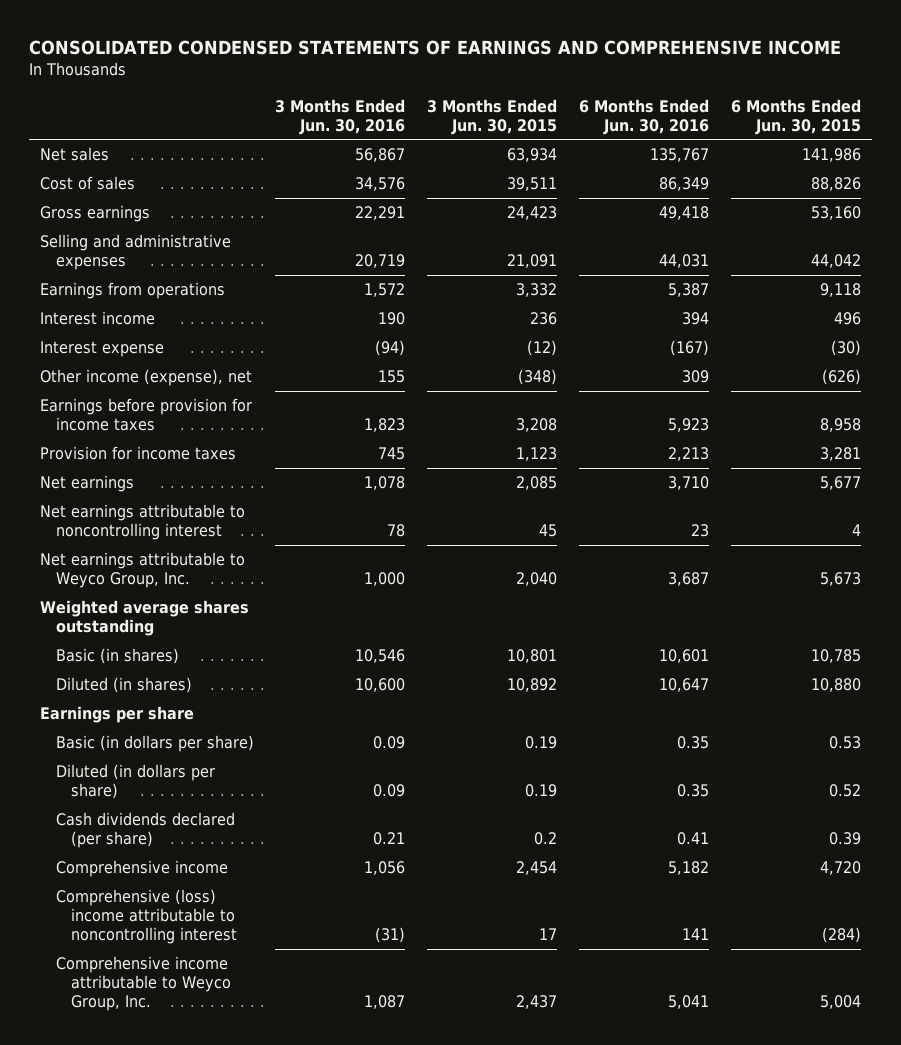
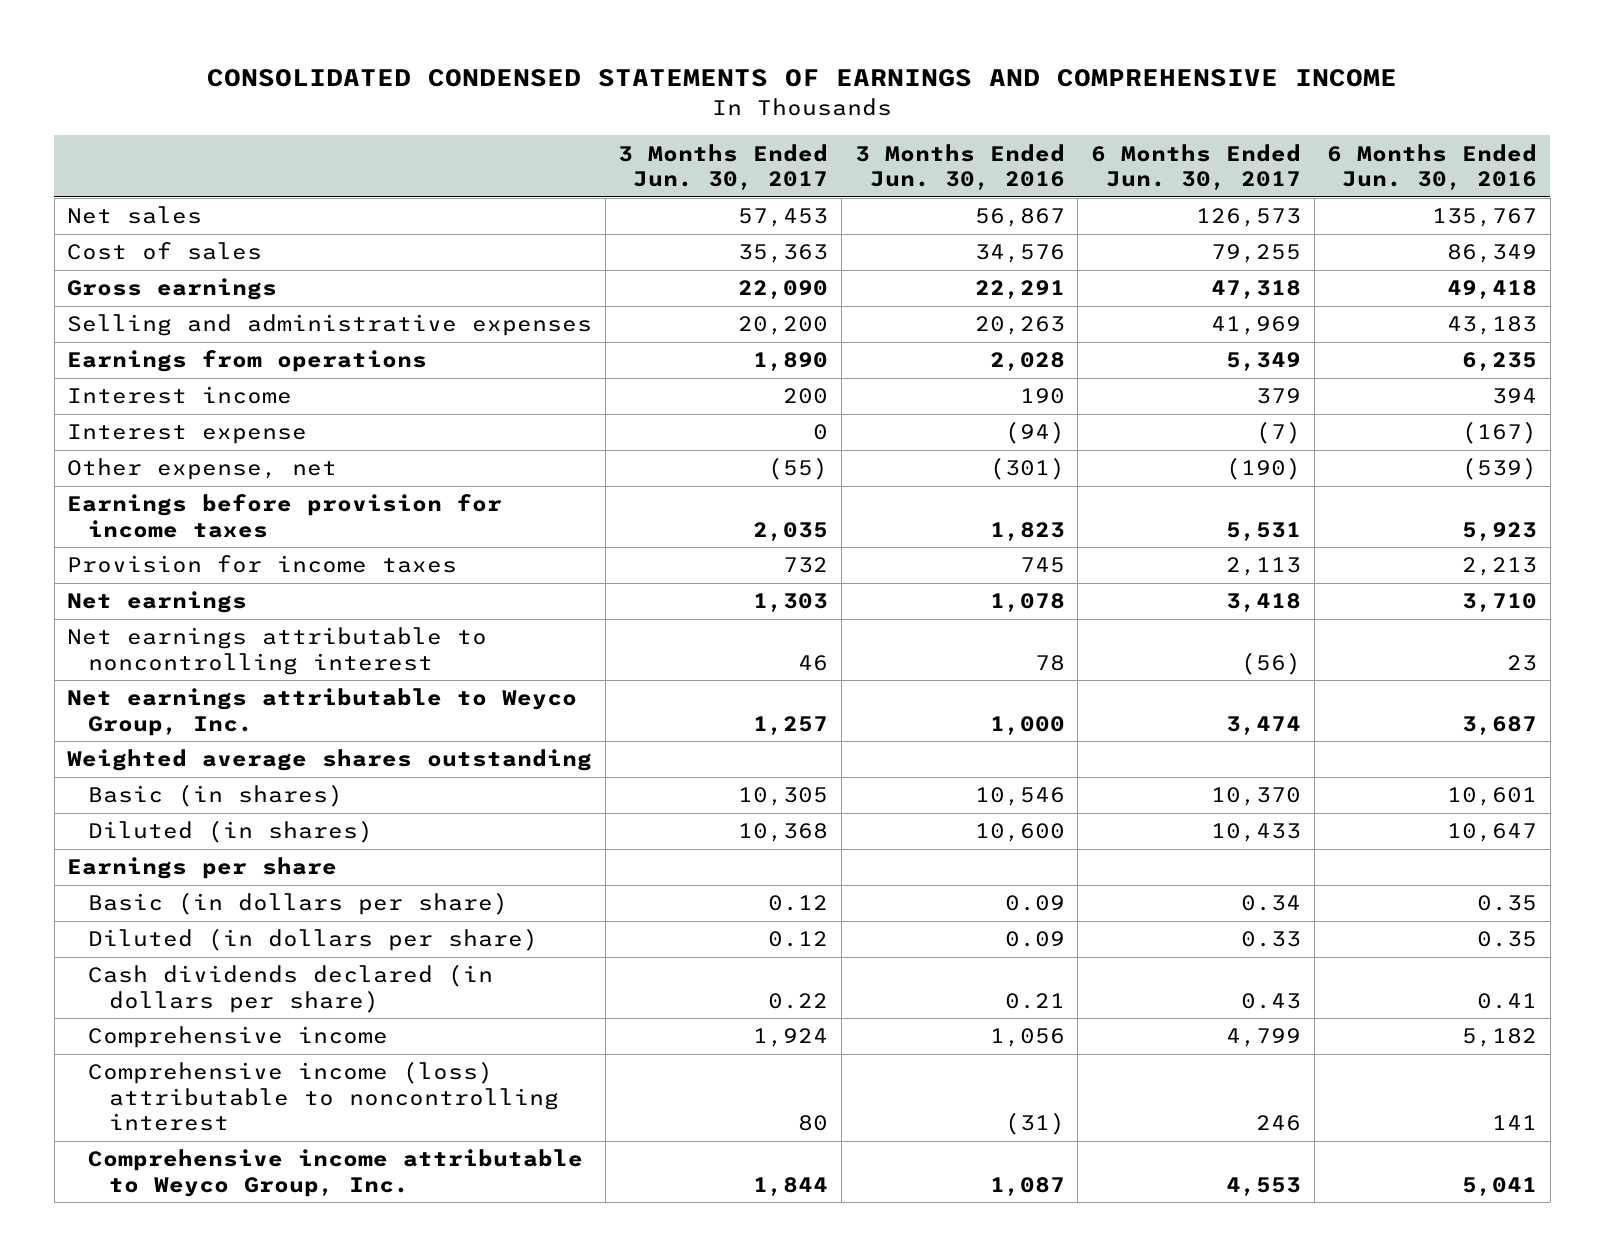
[427,98,558,135] 3 Months Ended Jun. 30, 2015 -> none
[730,98,861,135] 6 Months Ended Jun. 30, 2015 -> none
none -> [618,143,829,190] 3 Months Ended Jun. 30, 2017
none -> [1090,143,1301,190] 6 Months Ended Jun. 30, 2017
[355,254,406,269] 20,719 -> [974,316,1065,336] 20,263
[658,254,709,269] 44,031 -> [1447,316,1538,336] 43,183
[364,283,406,298] 1,572 -> [989,352,1065,372] 2,028
[667,283,709,298] 5,387 -> [1462,352,1538,372] 6,235
[40,369,253,387] Other income (expense), net -> [67,458,338,481] Other expense, net
[378,370,406,384] 155 -> [989,457,1065,481] (301)
[681,370,709,384] 309 -> [1462,457,1538,481] (539)
[55,812,235,849] Cash dividends declared (per share) -> [88,964,494,1013] Cash dividends declared (in dollars per share)
[55,889,238,945] Comprehensive (loss) income attributable to noncontrolling interest -> [88,1061,560,1131] Comprehensive income (loss) attributable to noncontrolling interest

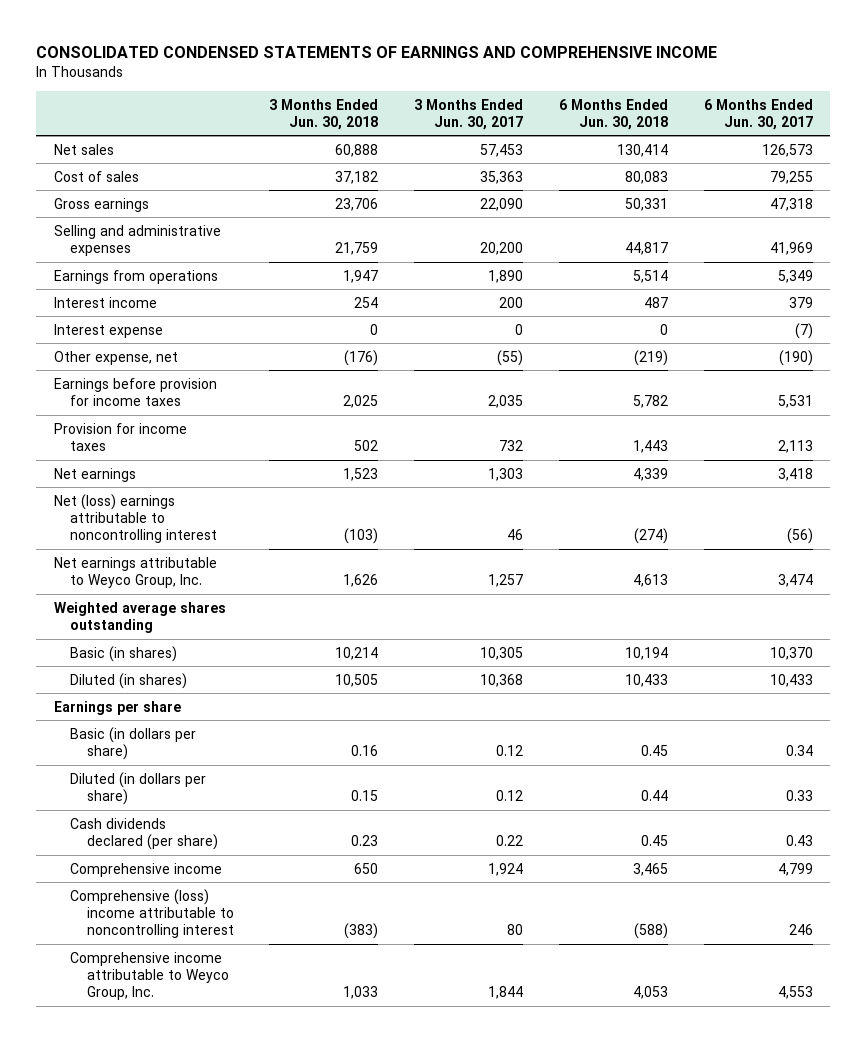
[854,143,1065,190] 3 Months Ended Jun. 30, 2016 -> none
[1327,143,1538,190] 6 Months Ended Jun. 30, 2016 -> none
none -> [269,98,379,130] 3 Months Ended Jun. 30, 2018
none -> [558,98,668,130] 6 Months Ended Jun. 30, 2018
[67,627,488,675] Net earnings attributable to noncontrolling interest -> [53,493,218,544] Net (loss) earnings attributable to noncontrolling interest
[88,964,494,1013] Cash dividends declared (in dollars per share) -> [70,817,218,850] Cash dividends declared (per share)
[88,1061,560,1131] Comprehensive income (loss) attributable to noncontrolling interest -> [70,888,234,939] Comprehensive (loss) income attributable to noncontrolling interest

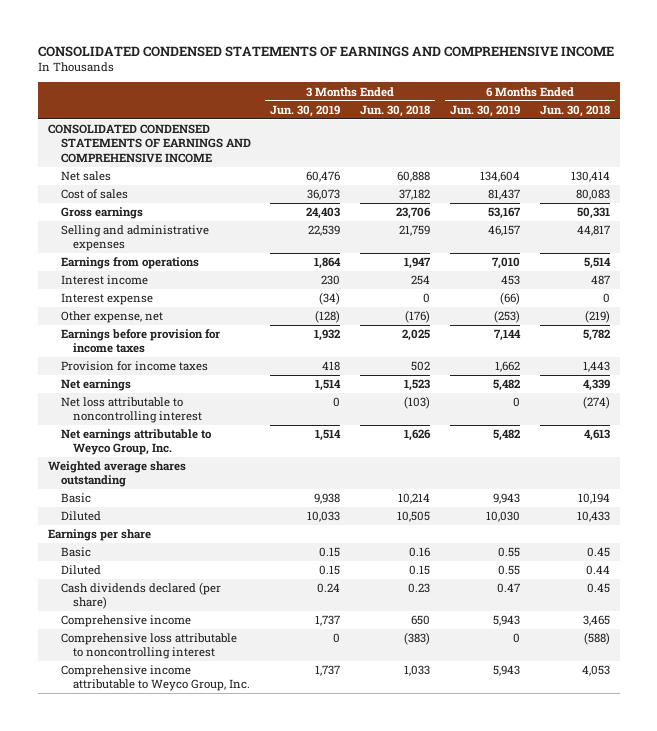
[414,98,524,130] 3 Months Ended Jun. 30, 2017 -> none
[703,98,813,130] 6 Months Ended Jun. 30, 2017 -> none
none -> [270,104,341,117] Jun. 30, 2019
none -> [449,104,520,117] Jun. 30, 2019
none -> [47,124,251,163] CONSOLIDATED CONDENSED STATEMENTS OF EARNINGS AND COMPREHENSIVE INCOME
[53,493,218,544] Net (loss) earnings attributable to noncontrolling interest -> [60,397,203,424] Net loss attributable to noncontrolling interest
[70,645,178,662] Basic (in shares) -> [60,493,91,504] Basic
[70,672,188,689] Diluted (in shares) -> [60,511,101,522] Diluted
[70,726,197,760] Basic (in dollars per share) -> [60,547,91,558] Basic
[70,771,207,805] Diluted (in dollars per share) -> [60,565,101,576] Diluted
[70,888,234,939] Comprehensive (loss) income attributable to noncontrolling interest -> [60,633,237,660] Comprehensive loss attributable to noncontrolling interest

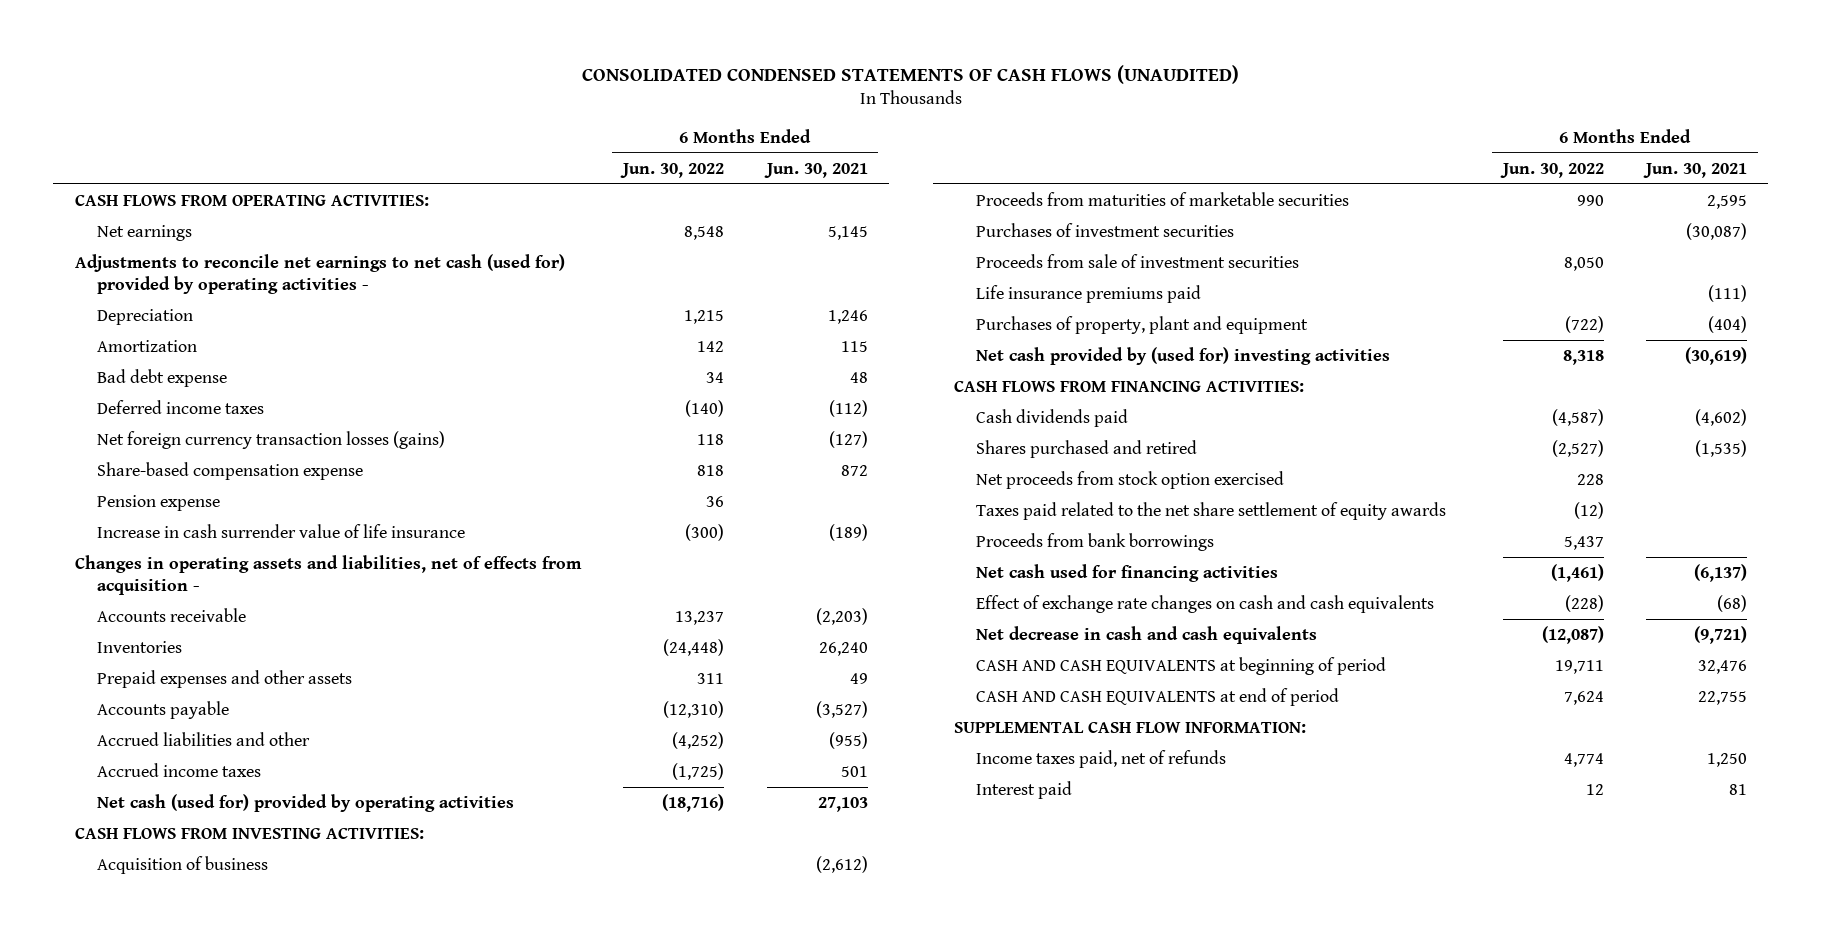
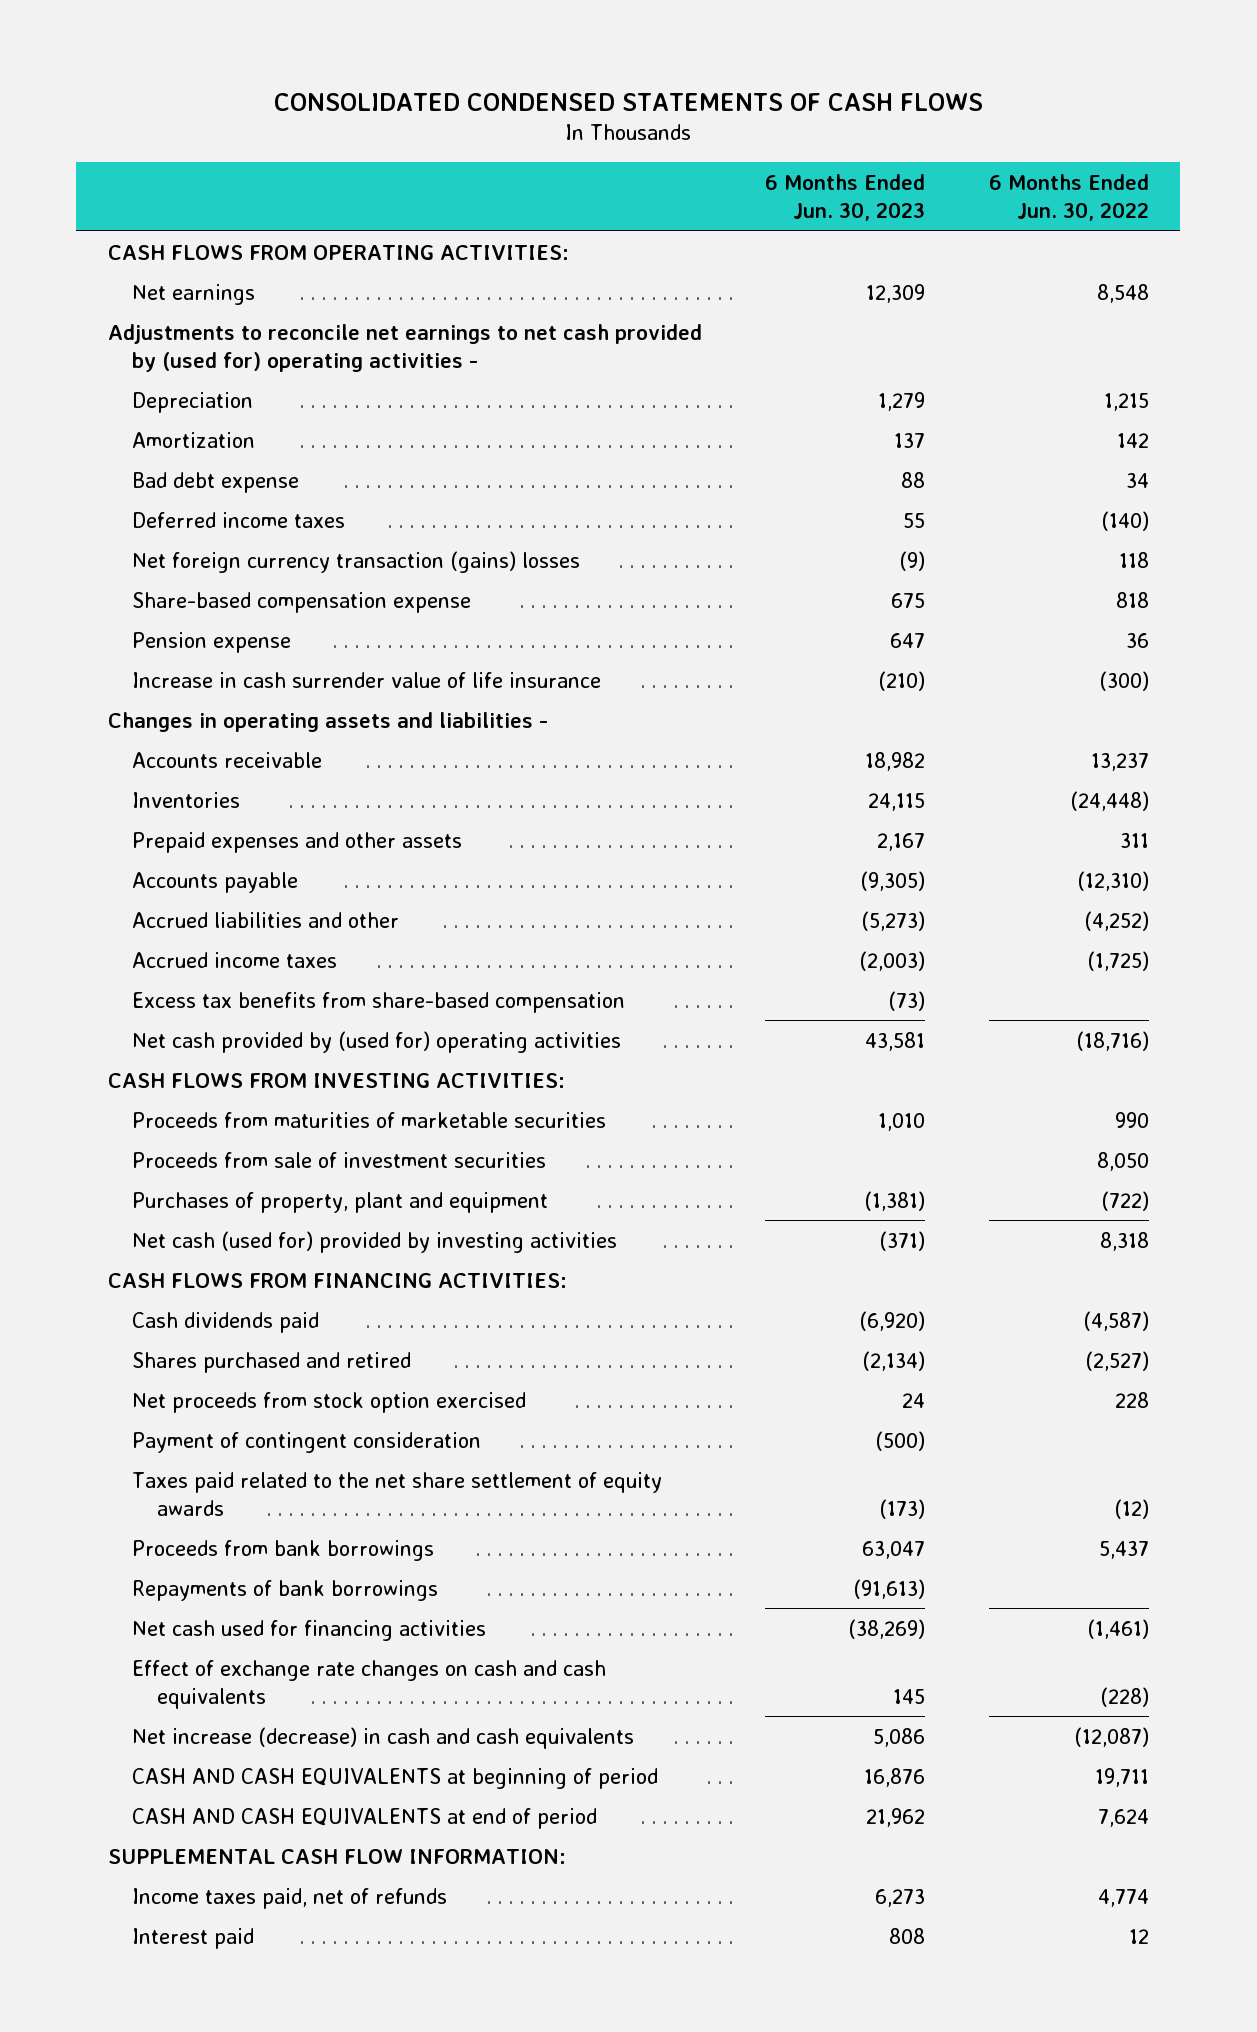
[581,64,1239,84] CONSOLIDATED CONDENSED STATEMENTS OF CASH FLOWS (UNAUDITED) -> [274,92,984,111] CONSOLIDATED CONDENSED STATEMENTS OF CASH FLOWS
[763,162,868,178] Jun. 30, 2021 -> none
none -> [765,174,926,221] 6 Months Ended Jun. 30, 2023
[74,253,565,295] Adjustments to reconcile net earnings to net cash (used for) provided by operating activities - -> [108,323,703,372] Adjustments to reconcile net earnings to net cash provided by (used for) operating activities -
[96,430,445,449] Net foreign currency transaction losses (gains) -> [132,550,581,573] Net foreign currency transaction (gains) losses
[74,554,582,596] Changes in operating assets and liabilities, net of effects from acquisition - -> [108,711,549,732] Changes in operating assets and liabilities -
none -> [132,991,626,1013] Excess tax benefits from share-based compensation
[96,793,514,812] Net cash (used for) provided by operating activities -> [132,1030,622,1053] Net cash provided by (used for) operating activities
[96,855,268,874] Acquisition of business -> none
[976,222,1235,237] Purchases of investment securities -> none
[976,284,1202,303] Life insurance premiums paid -> none
[976,346,1391,365] Net cash provided by (used for) investing activities -> [132,1230,618,1253] Net cash (used for) provided by investing activities
none -> [132,1431,482,1453] Payment of contingent consideration
none -> [132,1579,439,1601] Repayments of bank borrowings
[976,625,1318,644] Net decrease in cash and cash equivalents -> [132,1726,635,1749] Net increase (decrease) in cash and cash equivalents

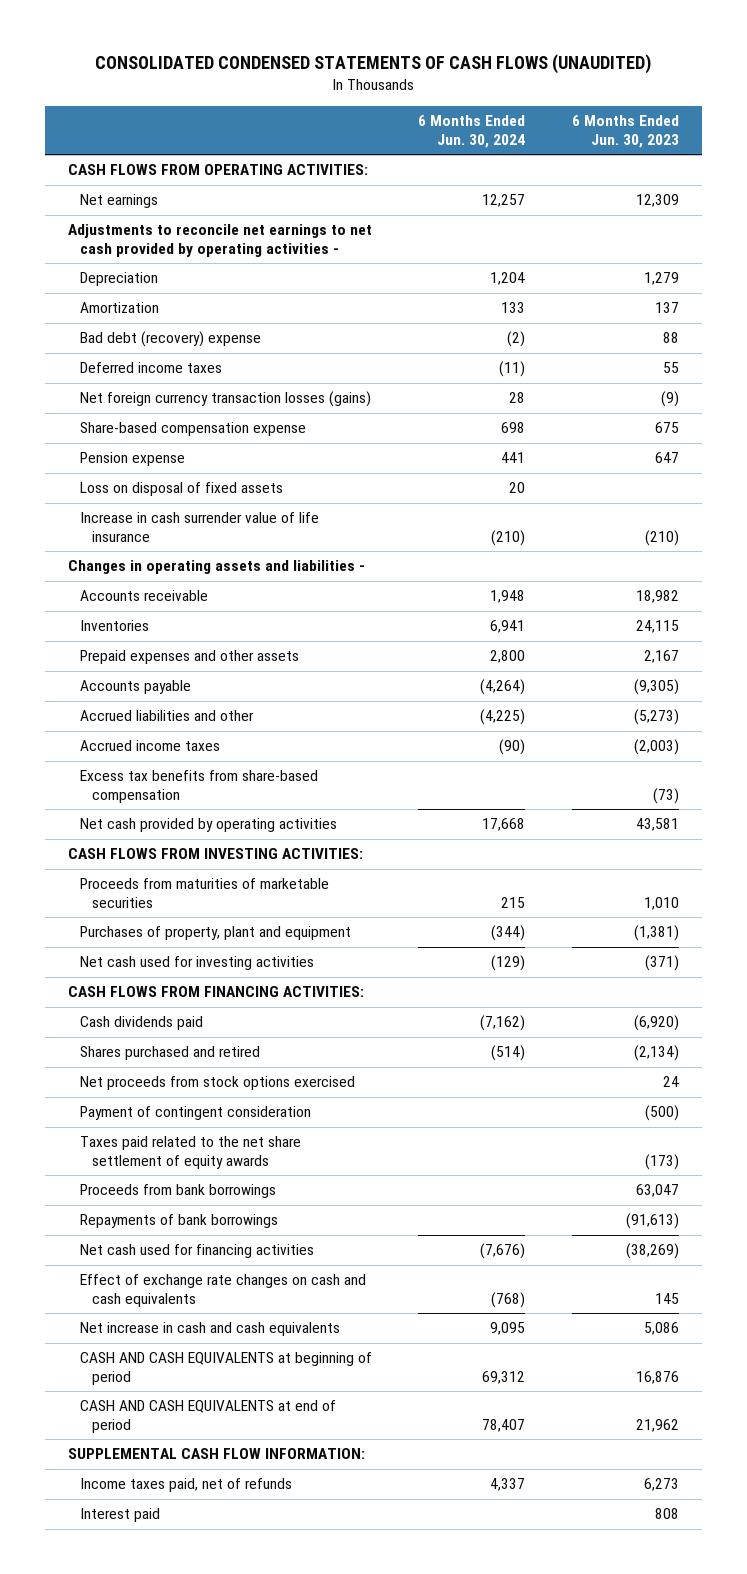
[274,92,984,111] CONSOLIDATED CONDENSED STATEMENTS OF CASH FLOWS -> [95,54,652,75] CONSOLIDATED CONDENSED STATEMENTS OF CASH FLOWS (UNAUDITED)
[988,174,1149,221] 6 Months Ended Jun. 30, 2022 -> none
none -> [418,115,526,148] 6 Months Ended Jun. 30, 2024
[108,323,703,372] Adjustments to reconcile net earnings to net cash provided by (used for) operating activities - -> [68,224,373,257] Adjustments to reconcile net earnings to net cash provided by operating activities -
[132,471,300,493] Bad debt expense -> [80,331,262,348] Bad debt (recovery) expense
[132,550,581,573] Net foreign currency transaction (gains) losses -> [80,391,372,408] Net foreign currency transaction losses (gains)
none -> [80,482,284,497] Loss on disposal of fixed assets
[132,1030,622,1053] Net cash provided by (used for) operating activities -> [80,818,338,833] Net cash provided by operating activities
[132,1151,547,1168] Proceeds from sale of investment securities -> none
[132,1230,618,1253] Net cash (used for) provided by investing activities -> [80,956,315,971] Net cash used for investing activities
[132,1391,527,1413] Net proceeds from stock option exercised -> [80,1076,356,1091] Net proceeds from stock options exercised
[132,1726,635,1749] Net increase (decrease) in cash and cash equivalents -> [80,1322,341,1337] Net increase in cash and cash equivalents

